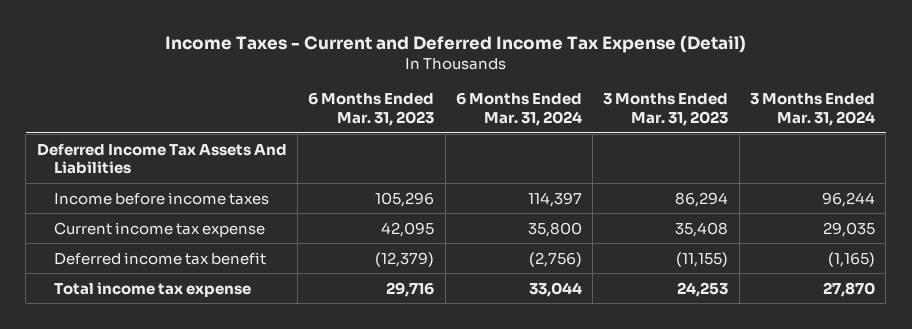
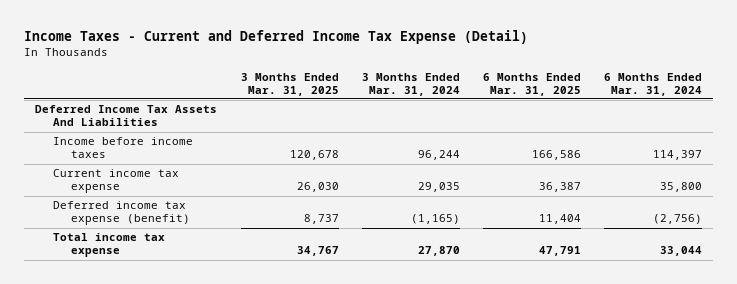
[308,92,435,127] 6 Months Ended Mar. 31, 2023 -> none
[603,93,729,127] 3 Months Ended Mar. 31, 2023 -> none
none -> [240,72,339,96] 3 Months Ended Mar. 31, 2025
none -> [482,72,581,96] 6 Months Ended Mar. 31, 2025
[53,251,266,265] Deferred income tax benefit -> [53,201,190,226] Deferred income tax expense (benefit)

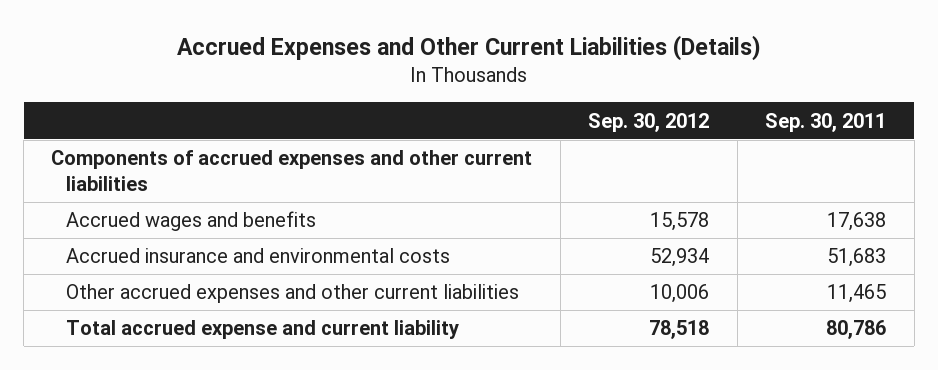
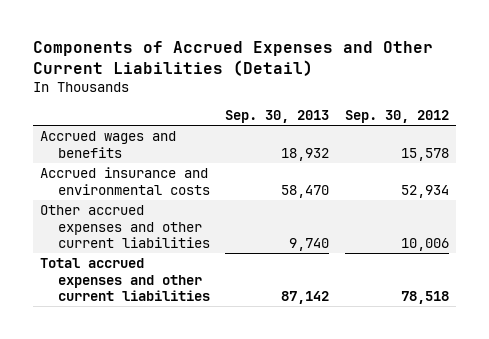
[176,34,761,61] Accrued Expenses and Other Current Liabilities (Details) -> [32,41,433,76] Components of Accrued Expenses and Other Current Liabilities (Detail)
[765,112,887,132] Sep. 30, 2011 -> none
none -> [225,110,330,124] Sep. 30, 2013
[51,150,533,192] Components of accrued expenses and other current liabilities -> none
[66,320,460,340] Total accrued expense and current liability -> [40,257,211,302] Total accrued expenses and other current liabilities

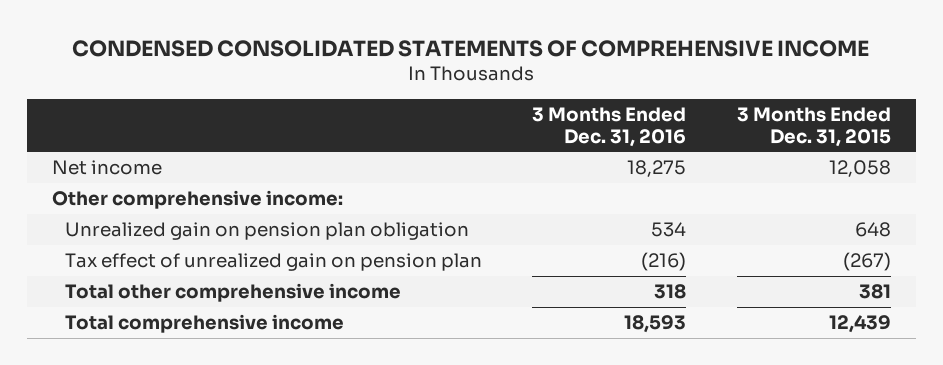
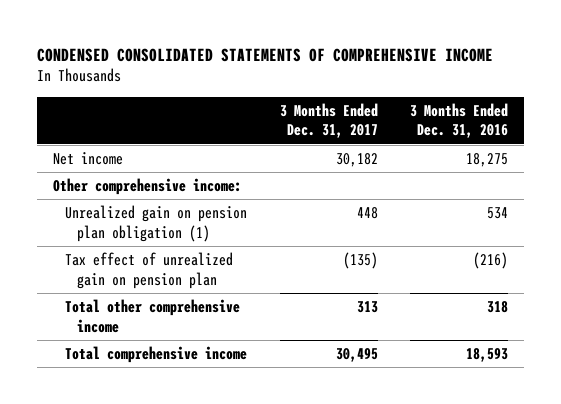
[736,106,891,147] 3 Months Ended Dec. 31, 2015 -> none
none -> [279,102,378,139] 3 Months Ended Dec. 31, 2017
[65,221,470,240] Unrealized gain on pension plan obligation -> [65,205,248,242] Unrealized gain on pension plan obligation (1)

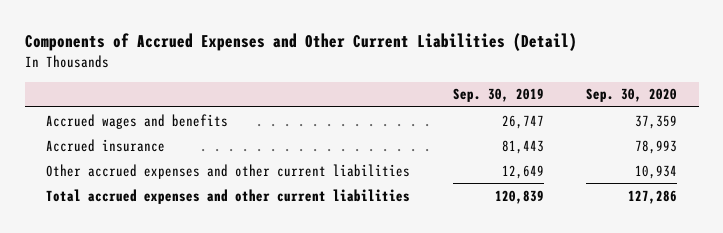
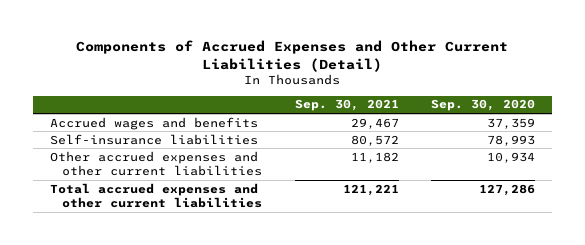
[452,88,544,103] Sep. 30, 2019 -> none
none -> [294,99,399,112] Sep. 30, 2021
[46,138,166,152] Accrued insurance -> [49,133,258,145] Self-insurance liabilities

